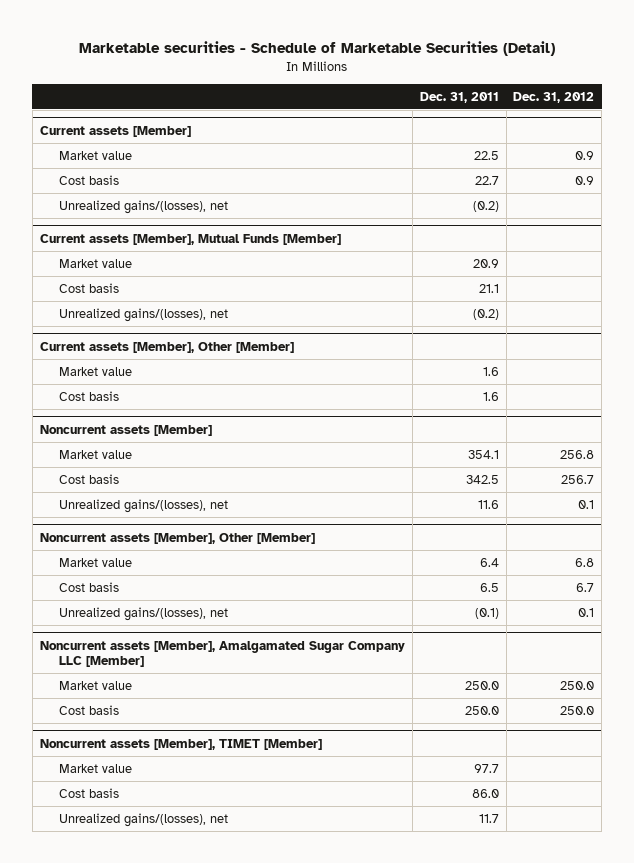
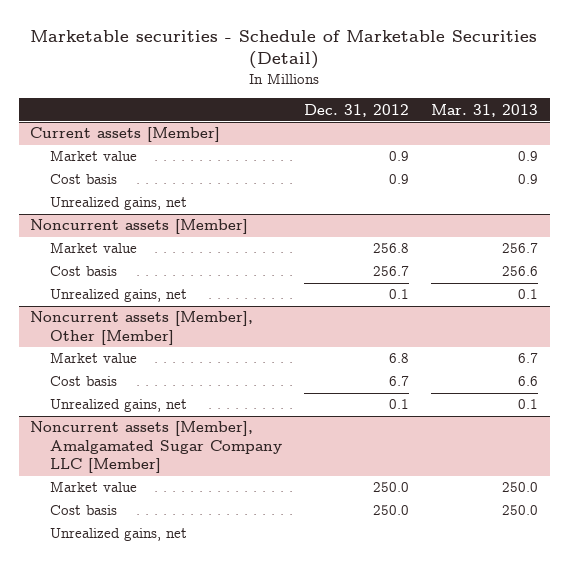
[419,92,499,104] Dec. 31, 2011 -> none
none -> [431,103,539,117] Mar. 31, 2013
[39,233,341,245] Current assets [Member], Mutual Funds [Member] -> none
[59,258,133,268] Market value -> none
[59,282,120,293] Cost basis -> none
[59,307,229,322] Unrealized gains/(losses), net -> none
[39,341,294,353] Current assets [Member], Other [Member] -> none
[59,366,133,376] Market value -> none
[59,390,120,401] Cost basis -> none
[59,199,229,214] Unrealized gains/(losses), net -> [49,197,187,211] Unrealized gains, net
[59,498,229,513] Unrealized gains/(losses), net -> [49,289,187,303] Unrealized gains, net
[59,606,229,621] Unrealized gains/(losses), net -> [49,399,187,413] Unrealized gains, net
[39,738,322,750] Noncurrent assets [Member], TIMET [Member] -> none
[59,763,133,773] Market value -> none
[59,787,120,798] Cost basis -> none
[59,812,229,827] Unrealized gains/(losses), net -> none
none -> [49,528,187,542] Unrealized gains, net

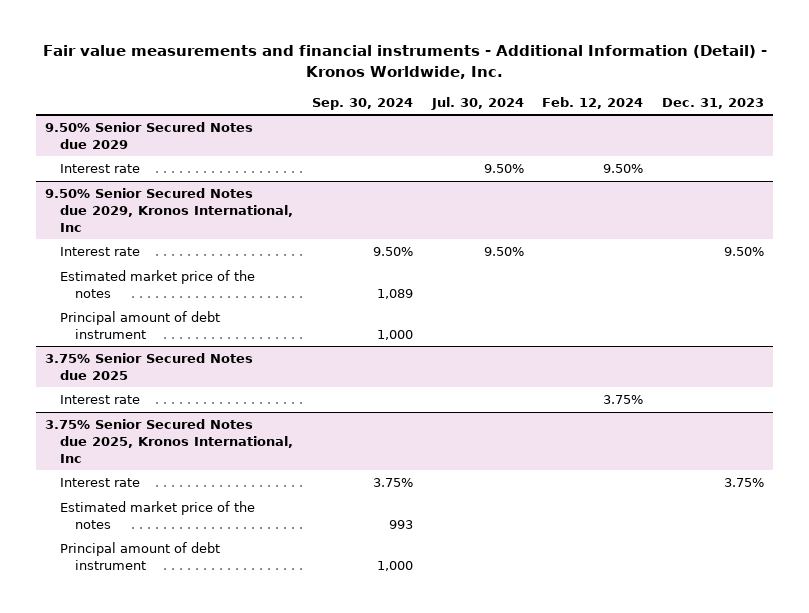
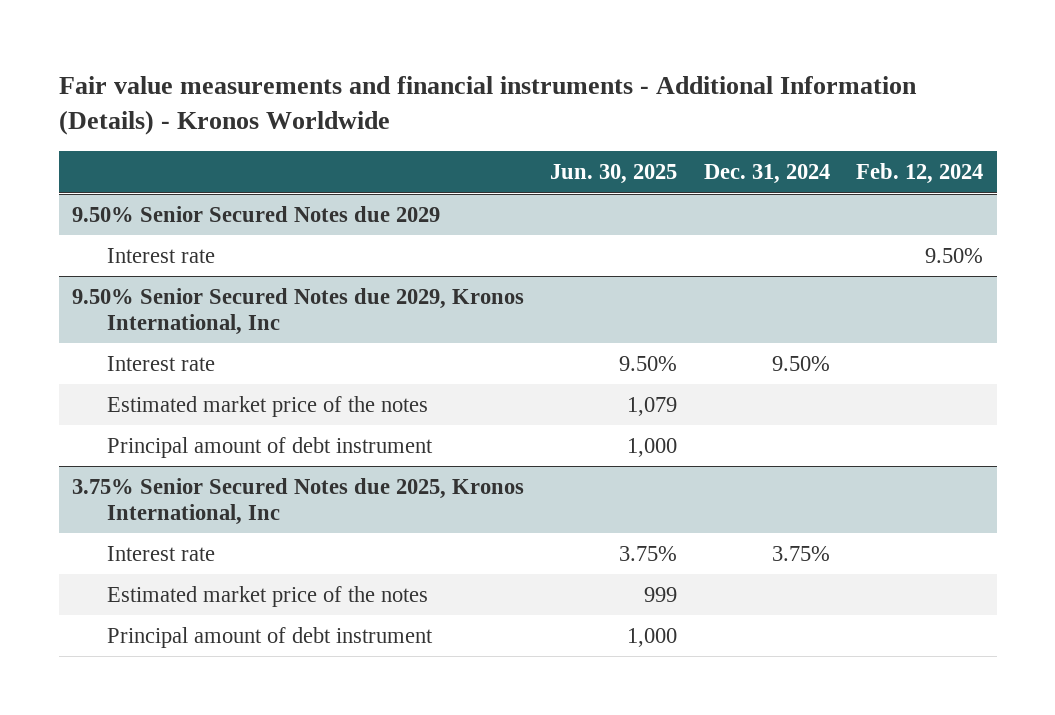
[42,45,767,79] Fair value measurements and financial instruments - Additional Information (Detail) - Kronos Worldwide, Inc. -> [58,75,917,135] Fair value measurements and financial instruments - Additional Information (Details) - Kronos Worldwide
[311,97,413,110] Sep. 30, 2024 -> none
[430,96,524,110] Jul. 30, 2024 -> none
[662,97,765,109] Dec. 31, 2023 -> none
none -> [550,164,678,185] Jun. 30, 2025
none -> [703,164,830,185] Dec. 31, 2024
[45,353,254,380] 3.75% Senior Secured Notes due 2025 -> none
[60,395,141,405] Interest rate -> none

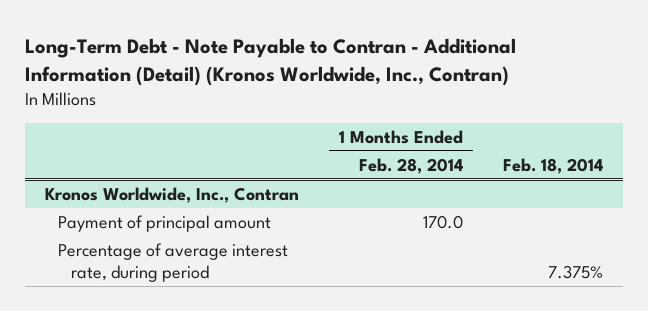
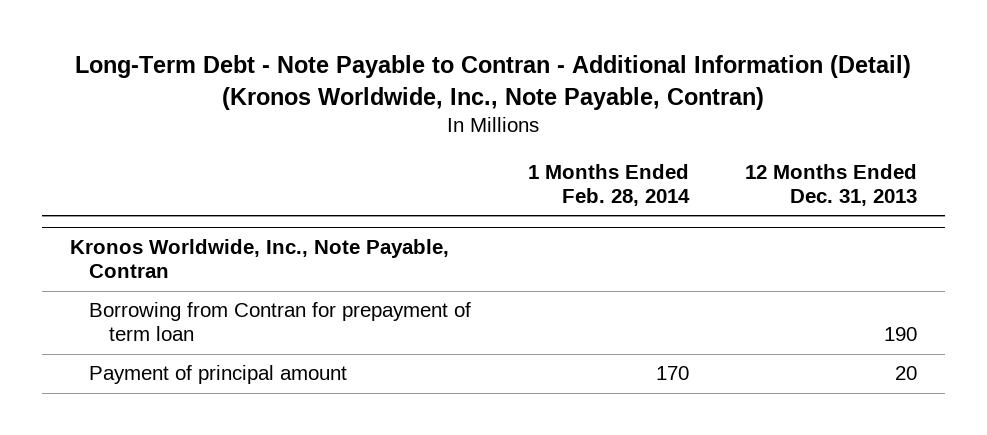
[25,38,517,87] Long-Term Debt - Note Payable to Contran - Additional Information (Detail) (Kronos Worldwide, Inc., Contran) -> [75,55,912,110] Long-Term Debt - Note Payable to Contran - Additional Information (Detail) (Kronos Worldwide, Inc., Note Payable, Contran)
[503,157,604,174] Feb. 18, 2014 -> none
none -> [744,163,917,206] 12 Months Ended Dec. 31, 2013
[57,242,288,283] Percentage of average interest rate, during period -> none
[45,186,300,203] Kronos Worldwide, Inc., Contran -> [69,239,449,279] Kronos Worldwide, Inc., Note Payable, Contran
none -> [89,302,472,342] Borrowing from Contran for prepayment of term loan
[423,214,464,229] 170.0 -> [655,366,689,381] 170

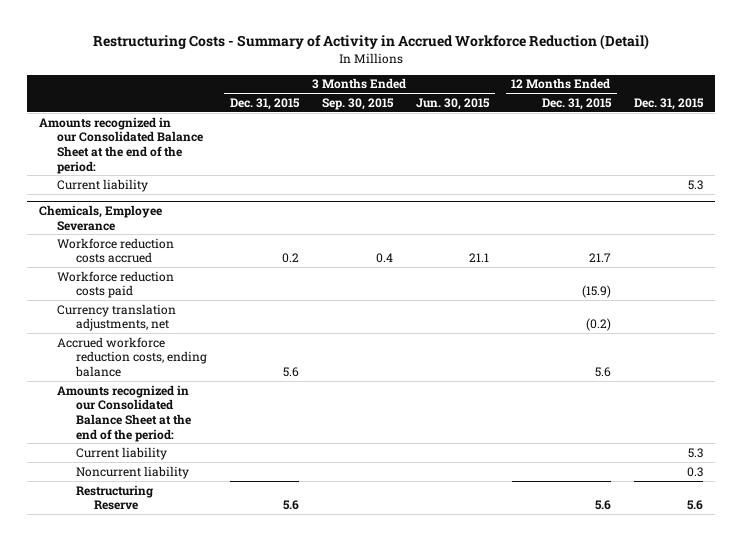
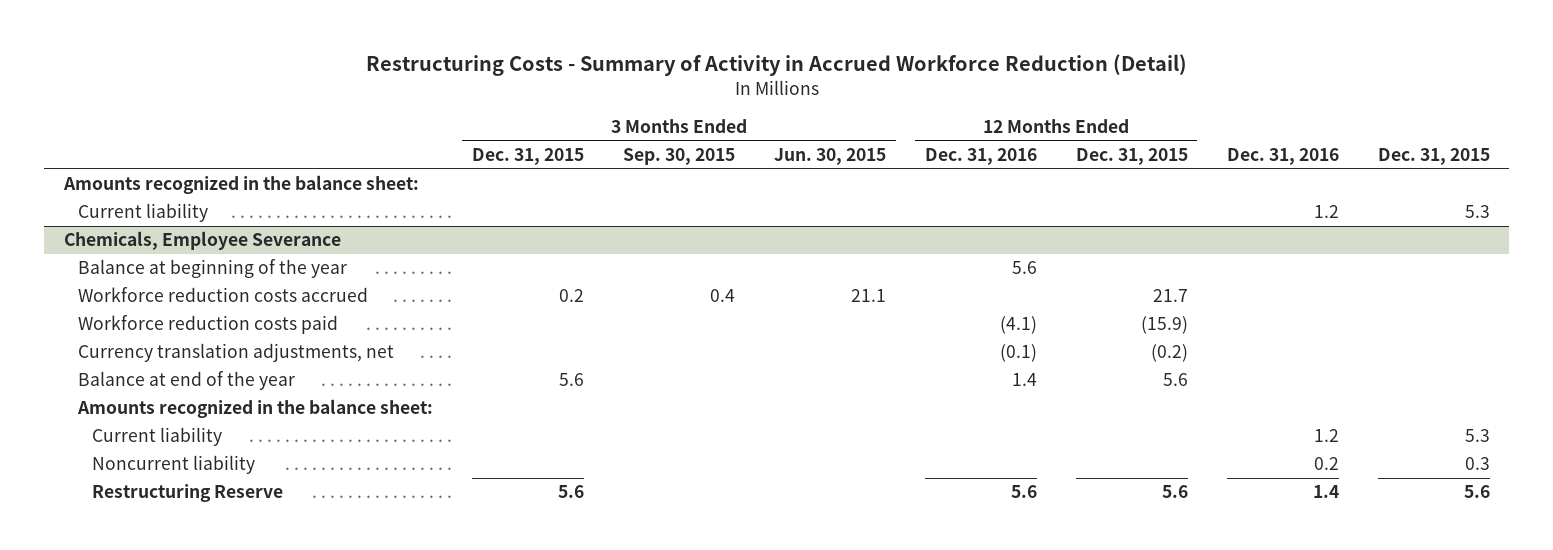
none -> [924,148,1037,166] Dec. 31, 2016
none -> [1226,148,1339,166] Dec. 31, 2016
[38,116,204,174] Amounts recognized in our Consolidated Balance Sheet at the end of the period: -> [62,175,419,195] Amounts recognized in the balance sheet:
none -> [77,259,347,279] Balance at beginning of the year
[57,336,207,377] Accrued workforce reduction costs, ending balance -> [77,371,295,391] Balance at end of the year
[57,384,191,442] Amounts recognized in our Consolidated Balance Sheet at the end of the period: -> [76,399,433,419] Amounts recognized in the balance sheet:

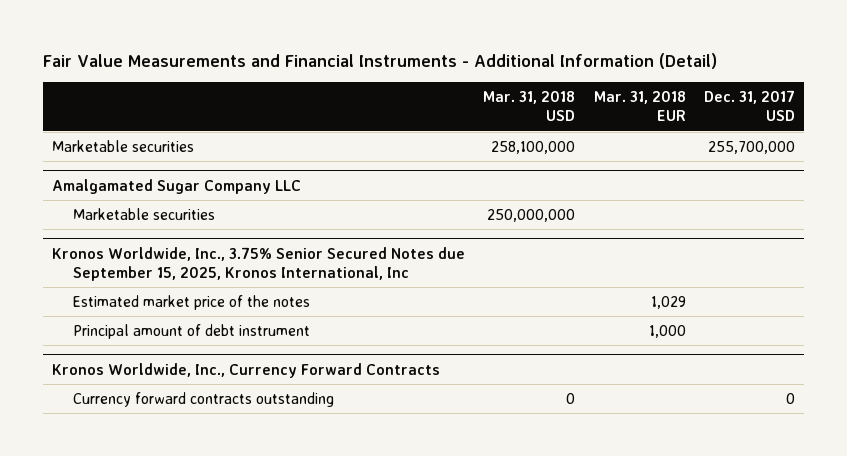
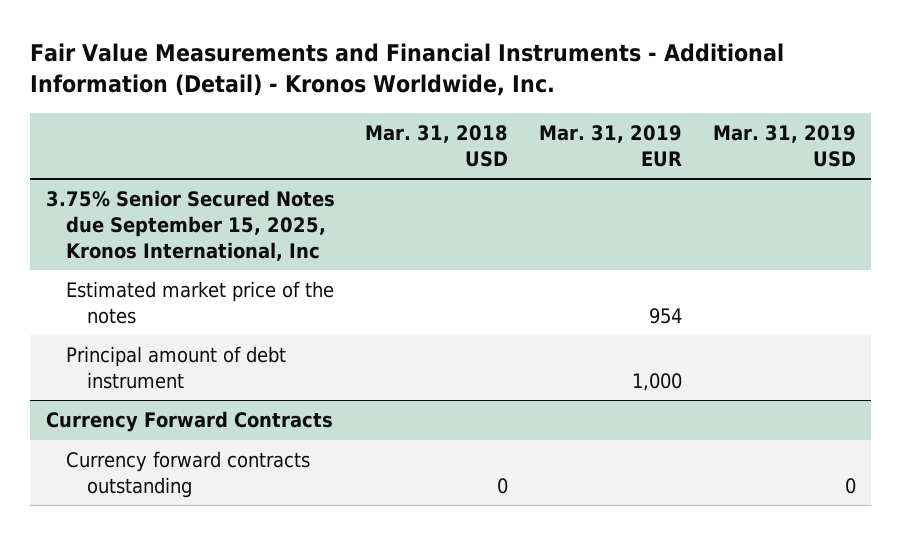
[42,52,717,69] Fair Value Measurements and Financial Instruments - Additional Information (Detail) -> [30,43,785,97] Fair Value Measurements and Financial Instruments - Additional Information (Detail) - Kronos Worldwide, Inc.
[593,90,686,122] Mar. 31, 2018 EUR -> none
[703,89,795,122] Dec. 31, 2017 USD -> none
none -> [538,124,682,167] Mar. 31, 2019 EUR
none -> [712,124,856,167] Mar. 31, 2019 USD
[51,139,194,152] Marketable securities -> none
[51,178,301,194] Amalgamated Sugar Company LLC -> none
[73,207,216,220] Marketable securities -> none
[51,246,465,281] Kronos Worldwide, Inc., 3.75% Senior Secured Notes due September 15, 2025, Kronos International, Inc -> [45,190,335,261] 3.75% Senior Secured Notes due September 15, 2025, Kronos International, Inc
[51,362,440,378] Kronos Worldwide, Inc., Currency Forward Contracts -> [45,411,333,433] Currency Forward Contracts

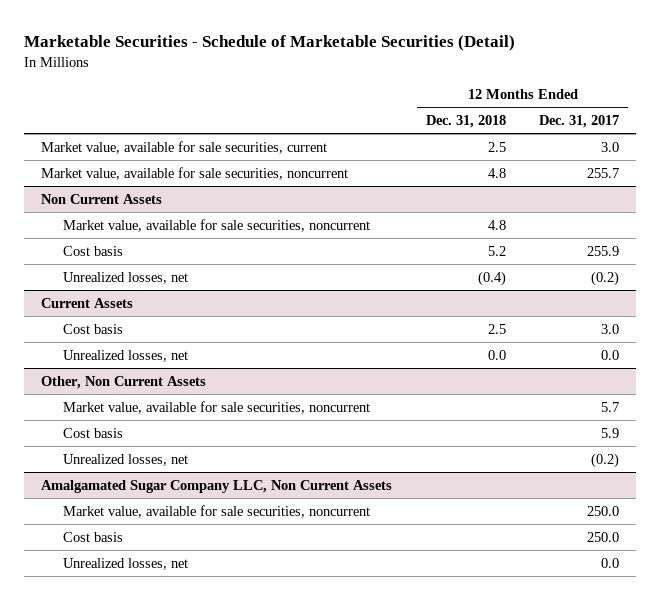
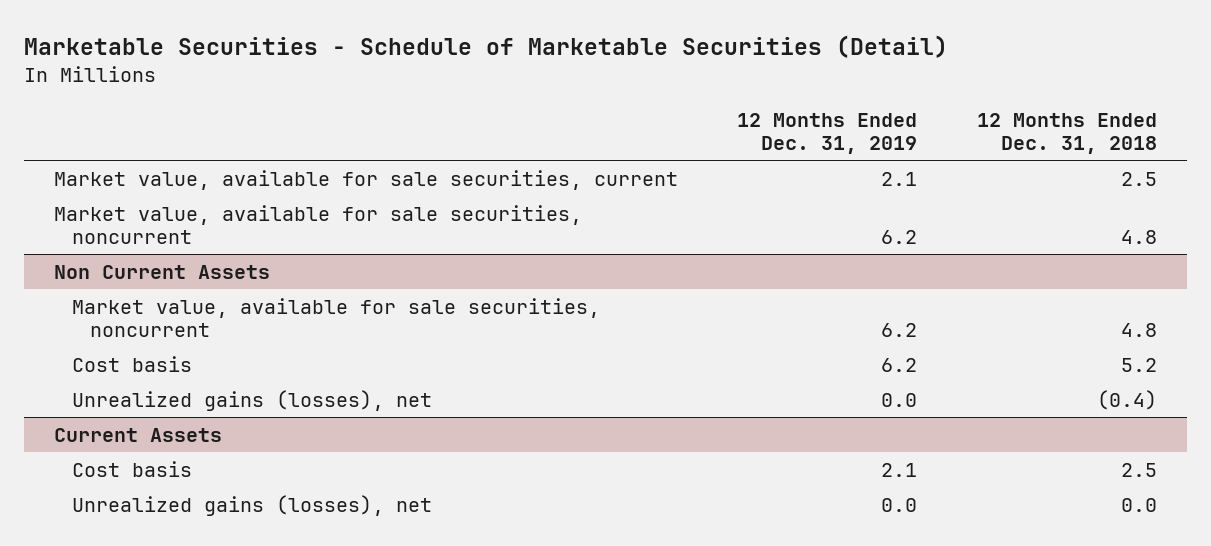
[539,114,620,128] Dec. 31, 2017 -> none
none -> [737,112,918,155] 12 Months Ended Dec. 31, 2019
[62,271,188,284] Unrealized losses, net -> [71,389,432,411] Unrealized gains (losses), net
[40,375,206,389] Other, Non Current Assets -> none
[62,400,370,414] Market value, available for sale securities, noncurrent -> none
[62,427,123,438] Cost basis -> none
[62,453,188,466] Unrealized losses, net -> none
[40,479,392,493] Amalgamated Sugar Company LLC, Non Current Assets -> none
[62,504,370,518] Market value, available for sale securities, noncurrent -> none
[62,531,123,542] Cost basis -> none
[62,557,188,570] Unrealized losses, net -> none
[62,349,188,362] Unrealized losses, net -> [71,494,432,516] Unrealized gains (losses), net

